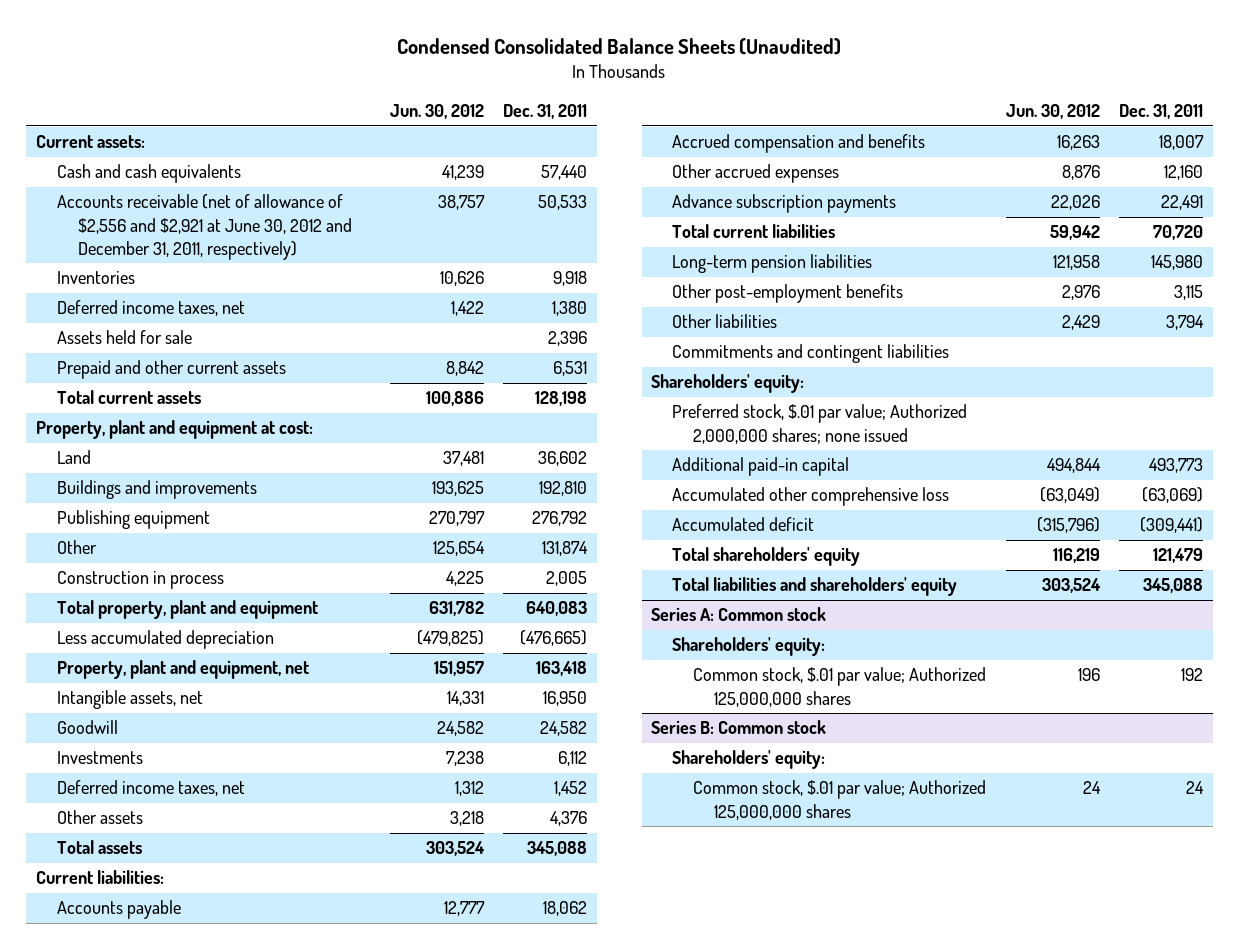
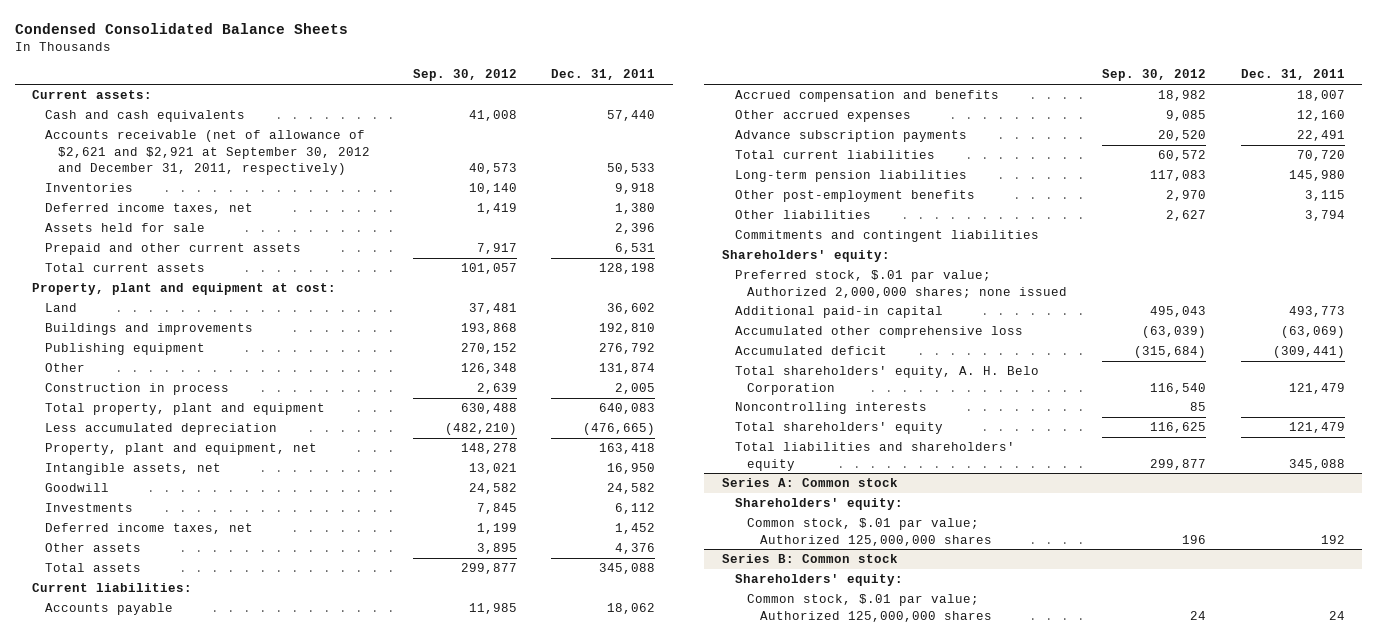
[397,37,842,55] Condensed Consolidated Balance Sheets (Unaudited) -> [14,23,348,35] Condensed Consolidated Balance Sheets
[390,104,485,120] Jun. 30, 2012 -> none
none -> [412,69,517,82] Sep. 30, 2012
[56,194,352,260] Accounts receivable (net of allowance of $2,556 and $2,921 at June 30, 2012 and December 31, 2011, respectively) -> [45,130,370,175] Accounts receivable (net of allowance of $2,621 and $2,921 at September 30, 2012 and December 31, 2011, respectively)
none -> [734,366,1039,395] Total shareholders' equity, A. H. Belo Corporation
none -> [734,402,927,415] Noncontrolling interests

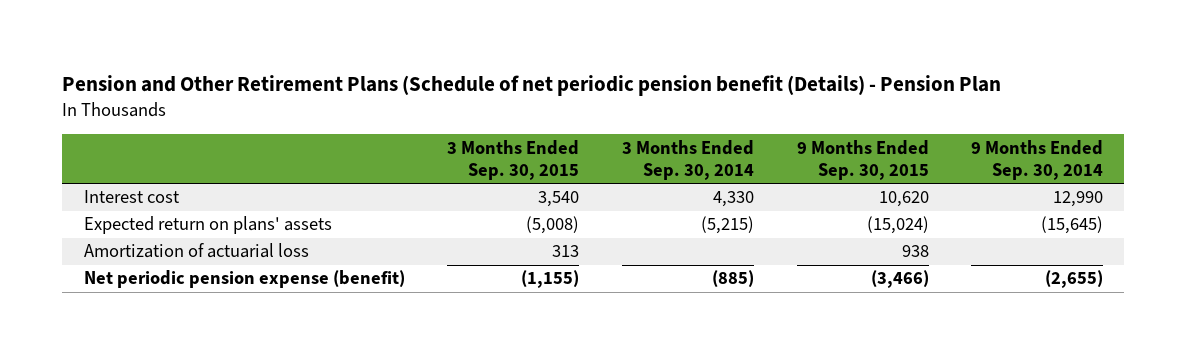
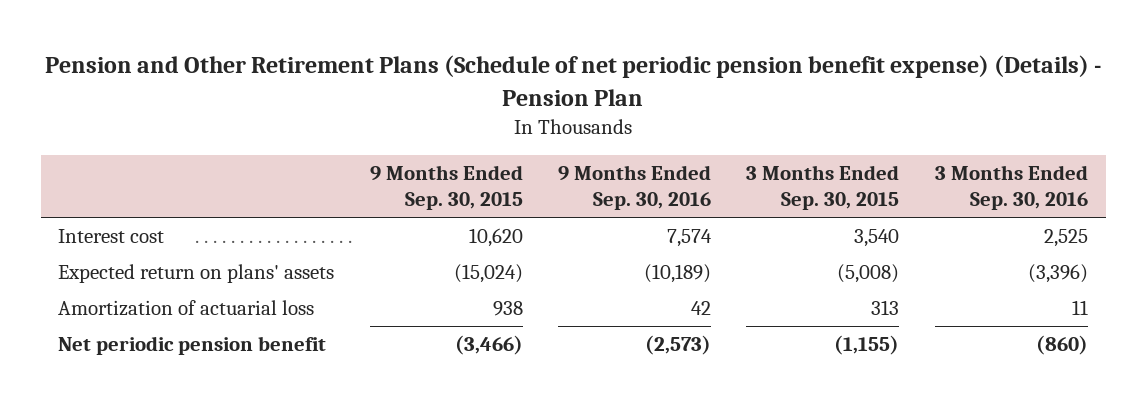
[62,75,1002,97] Pension and Other Retirement Plans (Schedule of net periodic pension benefit (Details) - Pension Plan -> [45,55,1102,106] Pension and Other Retirement Plans (Schedule of net periodic pension benefit expense) (Details) - Pension Plan
[621,139,754,180] 3 Months Ended Sep. 30, 2014 -> none
[971,139,1104,180] 9 Months Ended Sep. 30, 2014 -> none
none -> [558,164,712,211] 9 Months Ended Sep. 30, 2016
none -> [934,164,1088,211] 3 Months Ended Sep. 30, 2016
[83,270,405,289] Net periodic pension expense (benefit) -> [58,336,327,356] Net periodic pension benefit

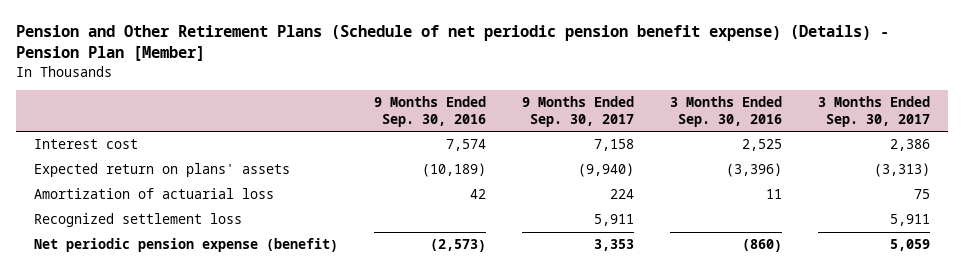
[45,55,1102,106] Pension and Other Retirement Plans (Schedule of net periodic pension benefit expense) (Details) - Pension Plan -> [15,24,889,62] Pension and Other Retirement Plans (Schedule of net periodic pension benefit expense) (Details) - Pension Plan [Member]
[369,164,523,211] 9 Months Ended Sep. 30, 2015 -> none
[746,164,900,211] 3 Months Ended Sep. 30, 2015 -> none
none -> [522,96,635,127] 9 Months Ended Sep. 30, 2017
none -> [818,96,931,127] 3 Months Ended Sep. 30, 2017
none -> [33,213,242,228] Recognized settlement loss
[58,336,327,356] Net periodic pension benefit -> [33,238,338,253] Net periodic pension expense (benefit)

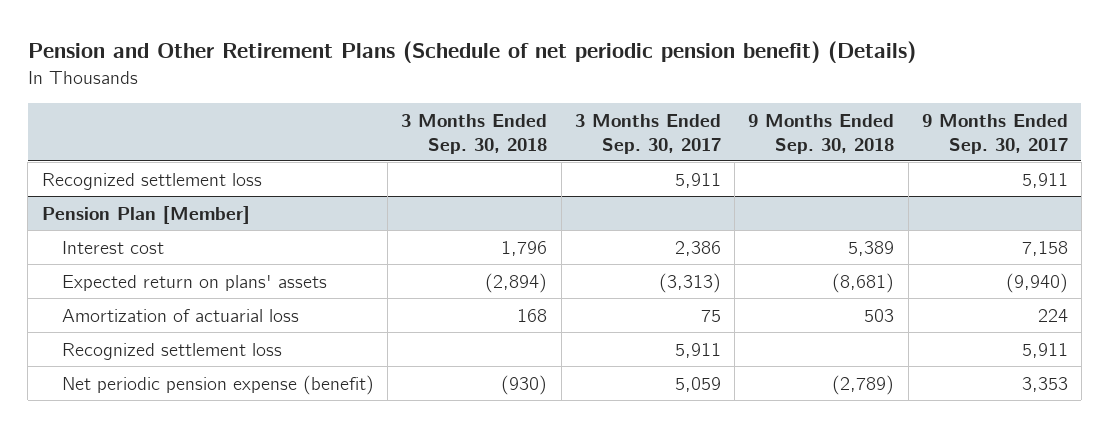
[15,24,889,62] Pension and Other Retirement Plans (Schedule of net periodic pension benefit expense) (Details) - Pension Plan [Member] -> [27,40,916,63] Pension and Other Retirement Plans (Schedule of net periodic pension benefit) (Details)
[373,96,486,127] 9 Months Ended Sep. 30, 2016 -> none
[670,96,783,127] 3 Months Ended Sep. 30, 2016 -> none
none -> [401,113,548,154] 3 Months Ended Sep. 30, 2018
none -> [748,113,895,154] 9 Months Ended Sep. 30, 2018
none -> [41,172,262,190] Recognized settlement loss
none -> [41,205,250,224] Pension Plan [Member]

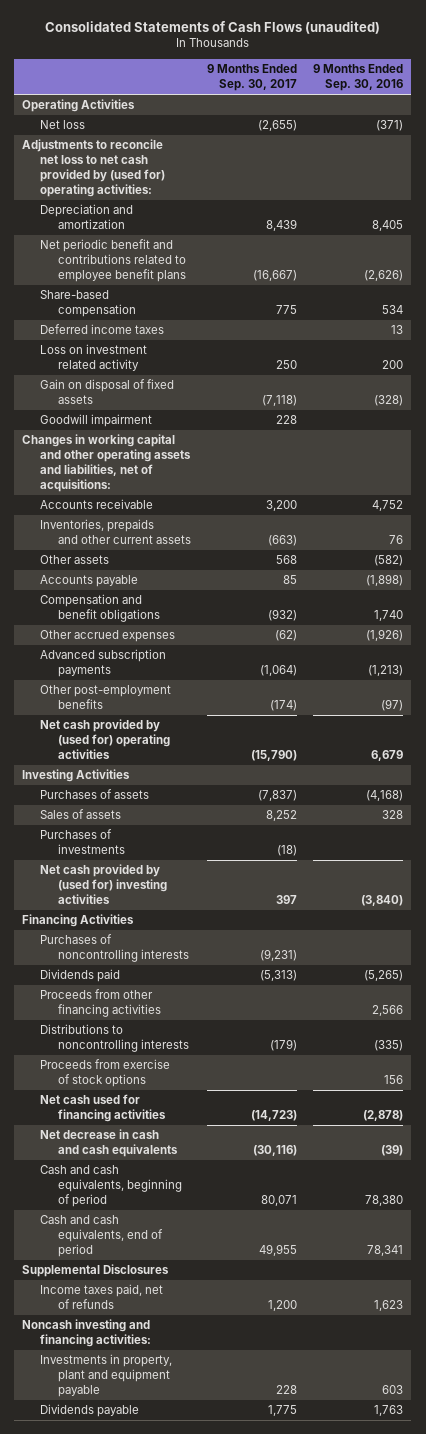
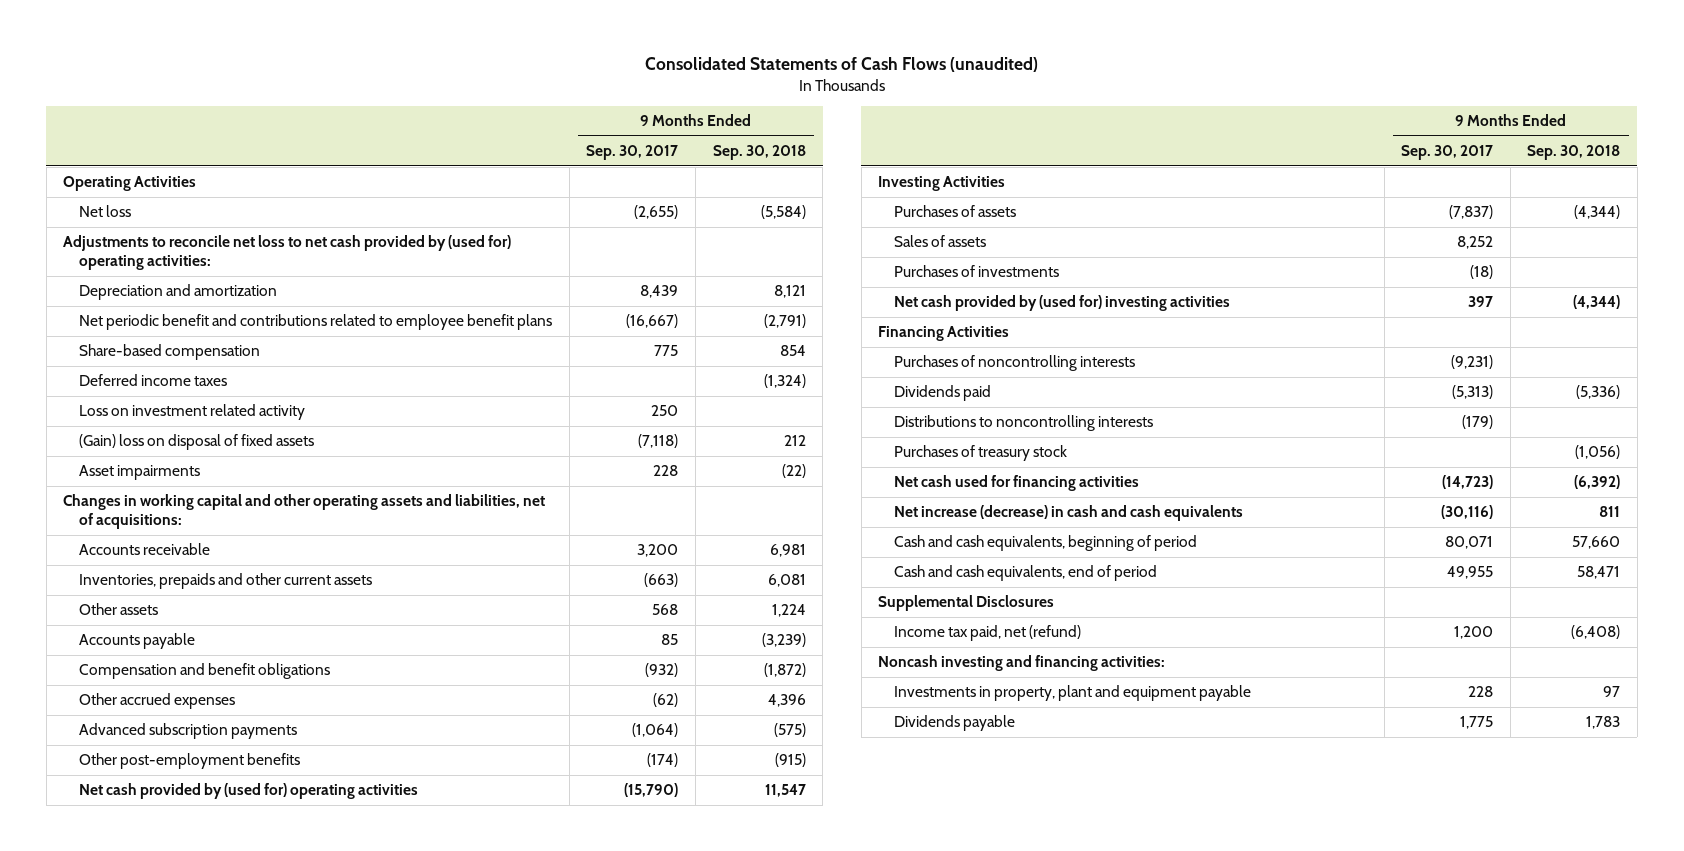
[313,64,404,91] 9 Months Ended Sep. 30, 2016 -> none
none -> [712,145,806,161] Sep. 30, 2018
[40,379,175,405] Gain on disposal of fixed assets -> [79,434,315,451] (Gain) loss on disposal of fixed assets
[40,414,153,428] Goodwill impairment -> [79,465,201,481] Asset impairments
[40,989,162,1018] Proceeds from other financing activities -> none
[40,1059,171,1088] Proceeds from exercise of stock options -> none
none -> [893,445,1067,462] Purchases of treasury stock
[40,1129,179,1158] Net decrease in cash and cash equivalents -> [893,505,1243,522] Net increase (decrease) in cash and cash equivalents
[40,1284,164,1310] Income taxes paid, net of refunds -> [893,625,1081,642] Income tax paid, net (refund)

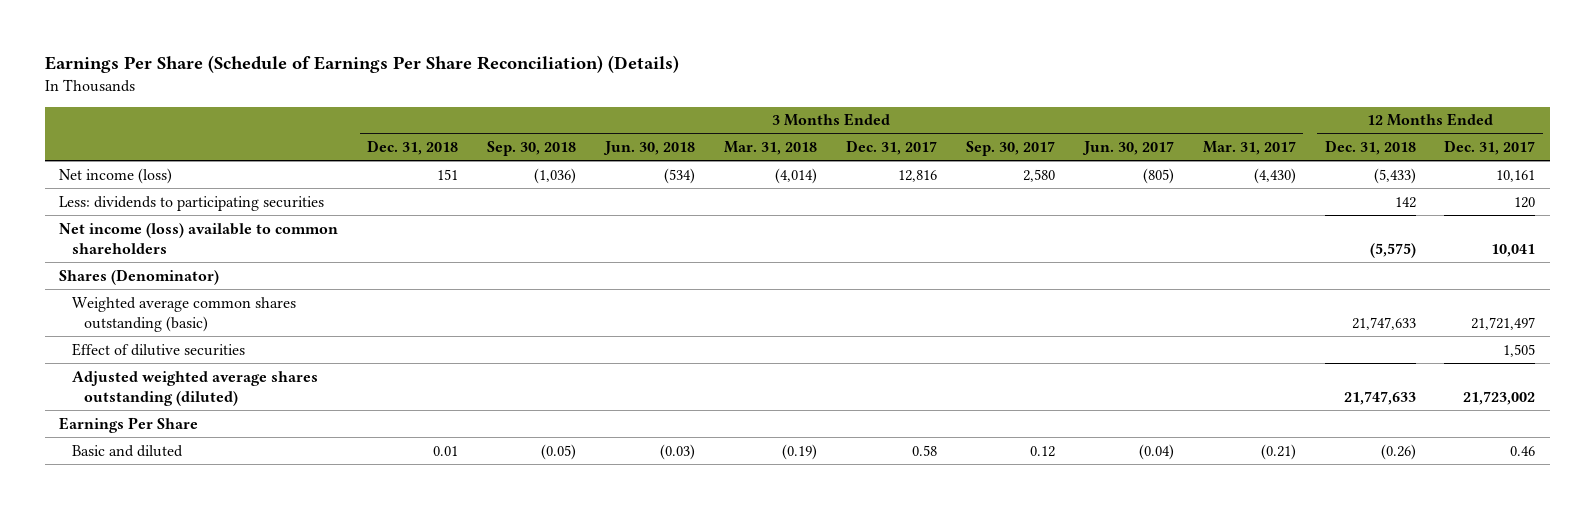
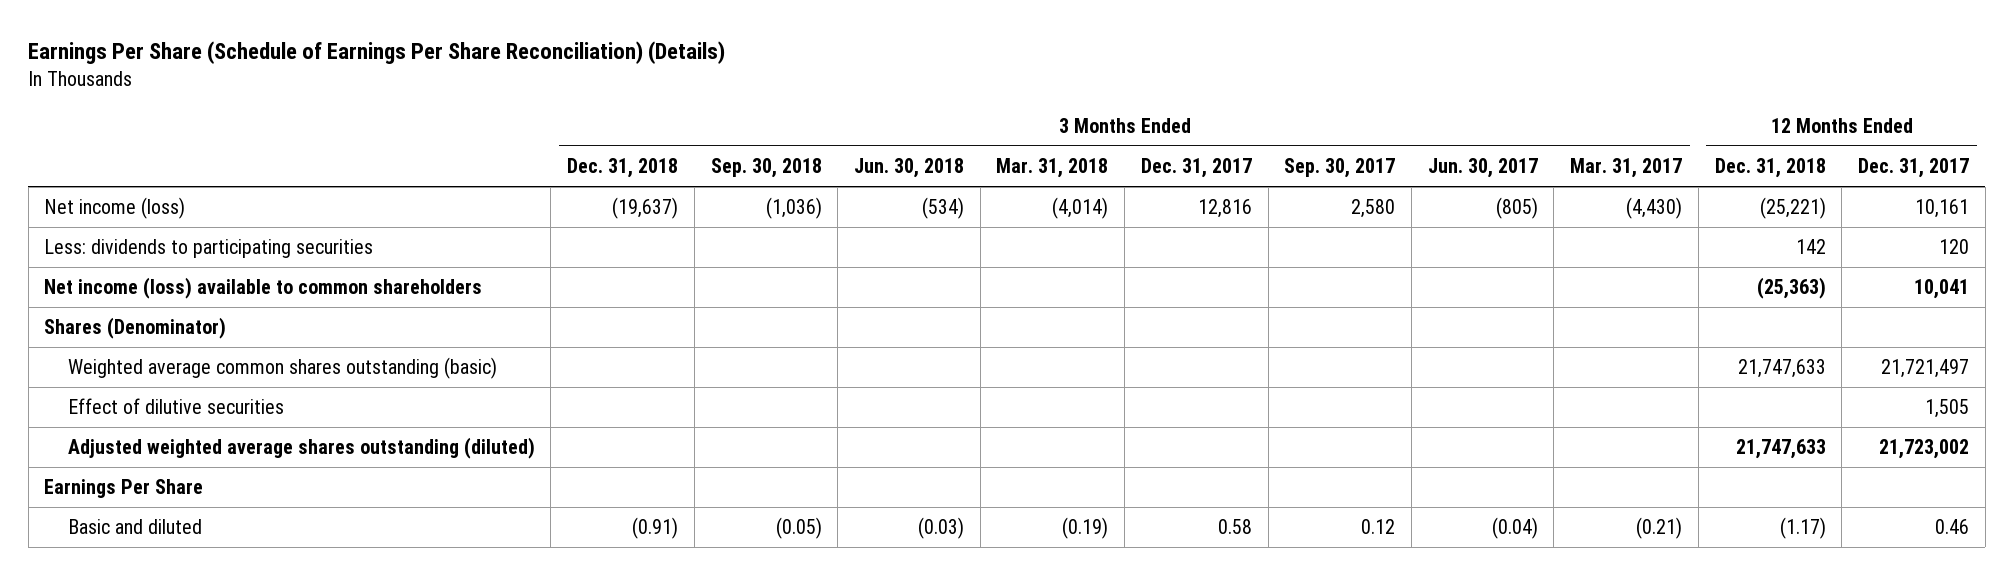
[437,168,459,180] 151 -> [612,197,679,220] (19,637)
[1373,167,1416,184] (5,433) -> [1759,197,1826,220] (25,221)
[1369,242,1416,258] (5,575) -> [1756,277,1826,300] (25,363)
[433,445,459,456] 0.01 -> [632,517,679,540] (0.91)
[1380,443,1416,460] (0.26) -> [1779,517,1826,540] (1.17)

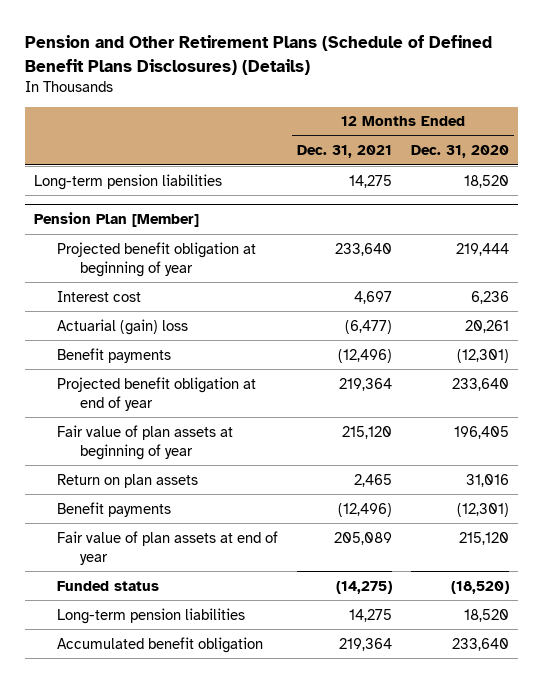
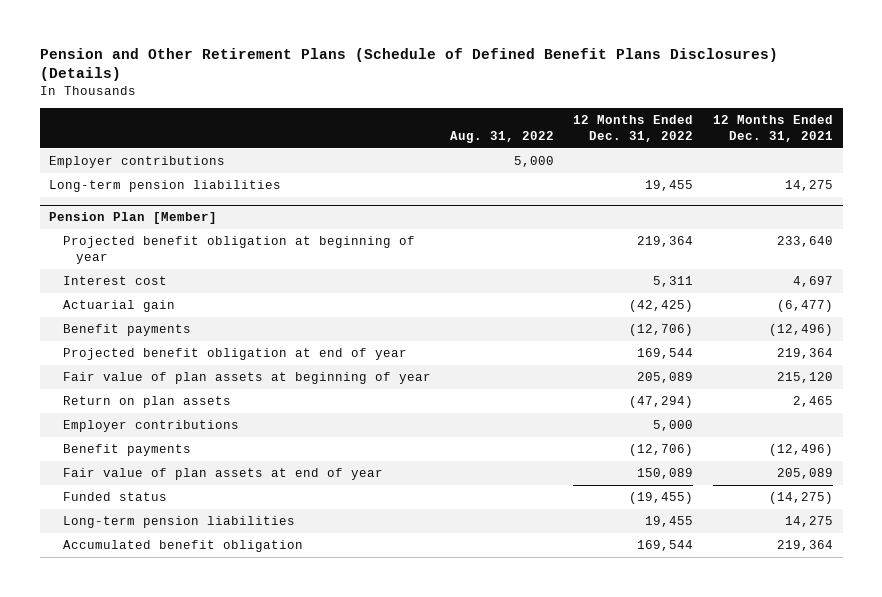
[410,145,509,159] Dec. 31, 2020 -> none
none -> [450,131,555,144] Aug. 31, 2022
none -> [573,114,694,143] 12 Months Ended Dec. 31, 2022
none -> [49,156,226,169] Employer contributions
[57,318,189,335] Actuarial (gain) loss -> [62,300,175,313] Actuarial gain
none -> [62,420,239,433] Employer contributions

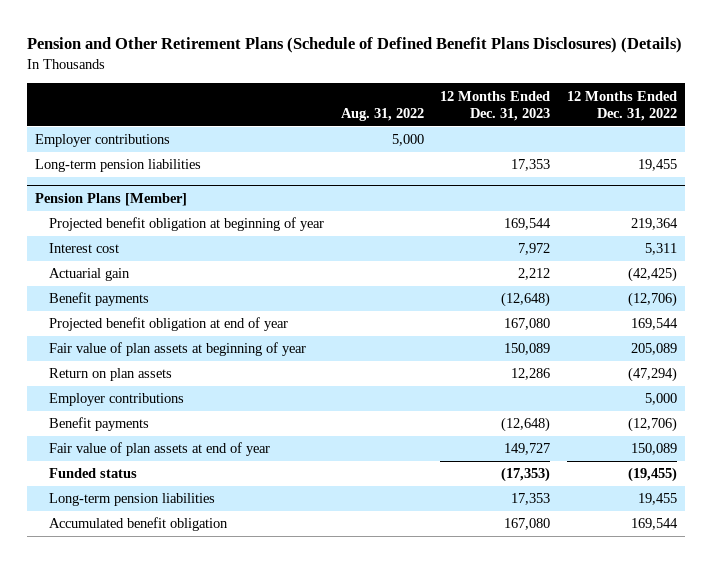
[712,114,833,143] 12 Months Ended Dec. 31, 2021 -> none
none -> [440,90,551,122] 12 Months Ended Dec. 31, 2023
[49,212,218,225] Pension Plan [Member] -> [34,192,187,206] Pension Plans [Member]

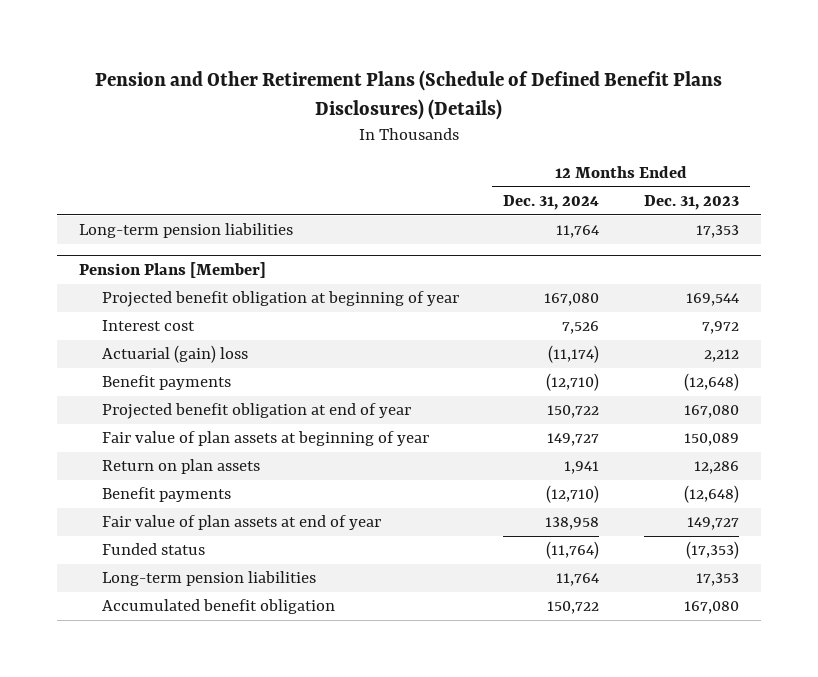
[340,108,424,122] Aug. 31, 2022 -> none
[567,90,678,122] 12 Months Ended Dec. 31, 2022 -> none
none -> [503,194,600,210] Dec. 31, 2024
[34,134,170,148] Employer contributions -> none
[48,268,130,282] Actuarial gain -> [101,345,248,364] Actuarial (gain) loss
[48,393,184,407] Employer contributions -> none

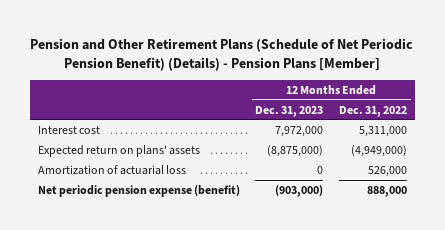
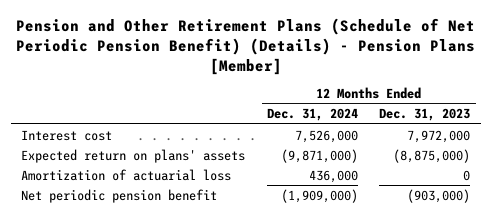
[338,105,407,117] Dec. 31, 2022 -> none
none -> [266,108,358,122] Dec. 31, 2024
[37,184,240,197] Net periodic pension expense (benefit) -> [21,188,218,203] Net periodic pension benefit

